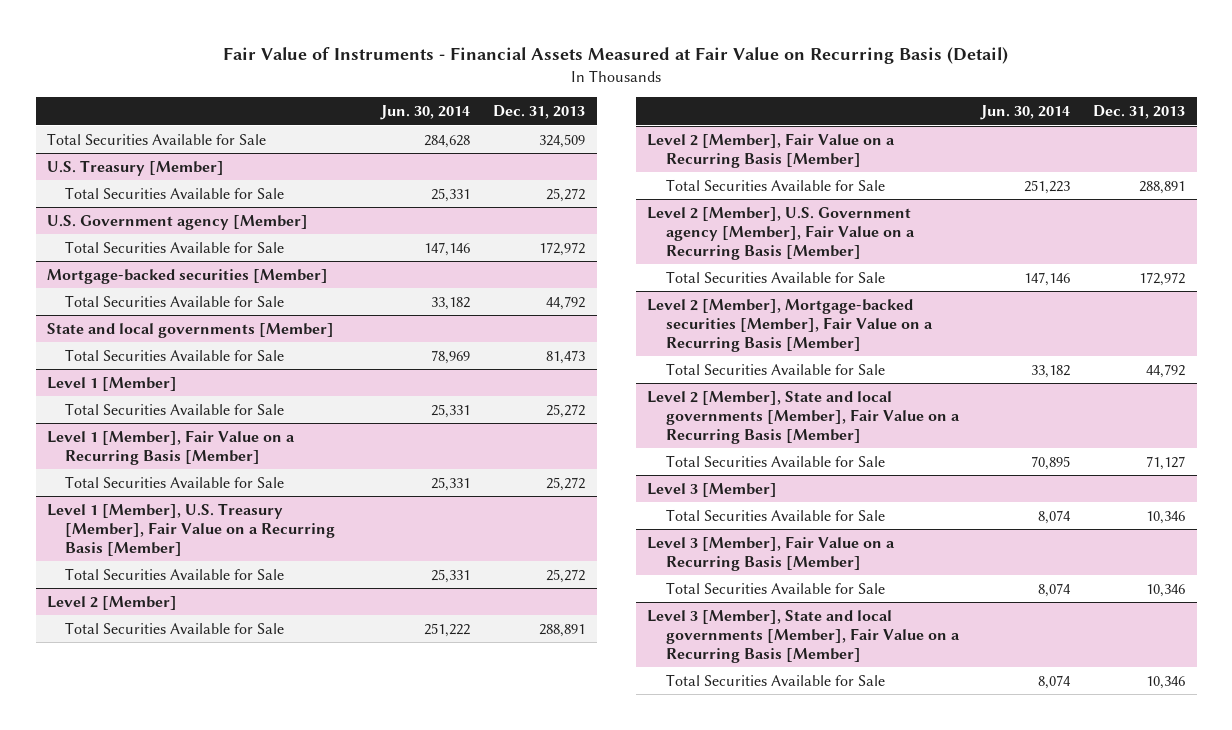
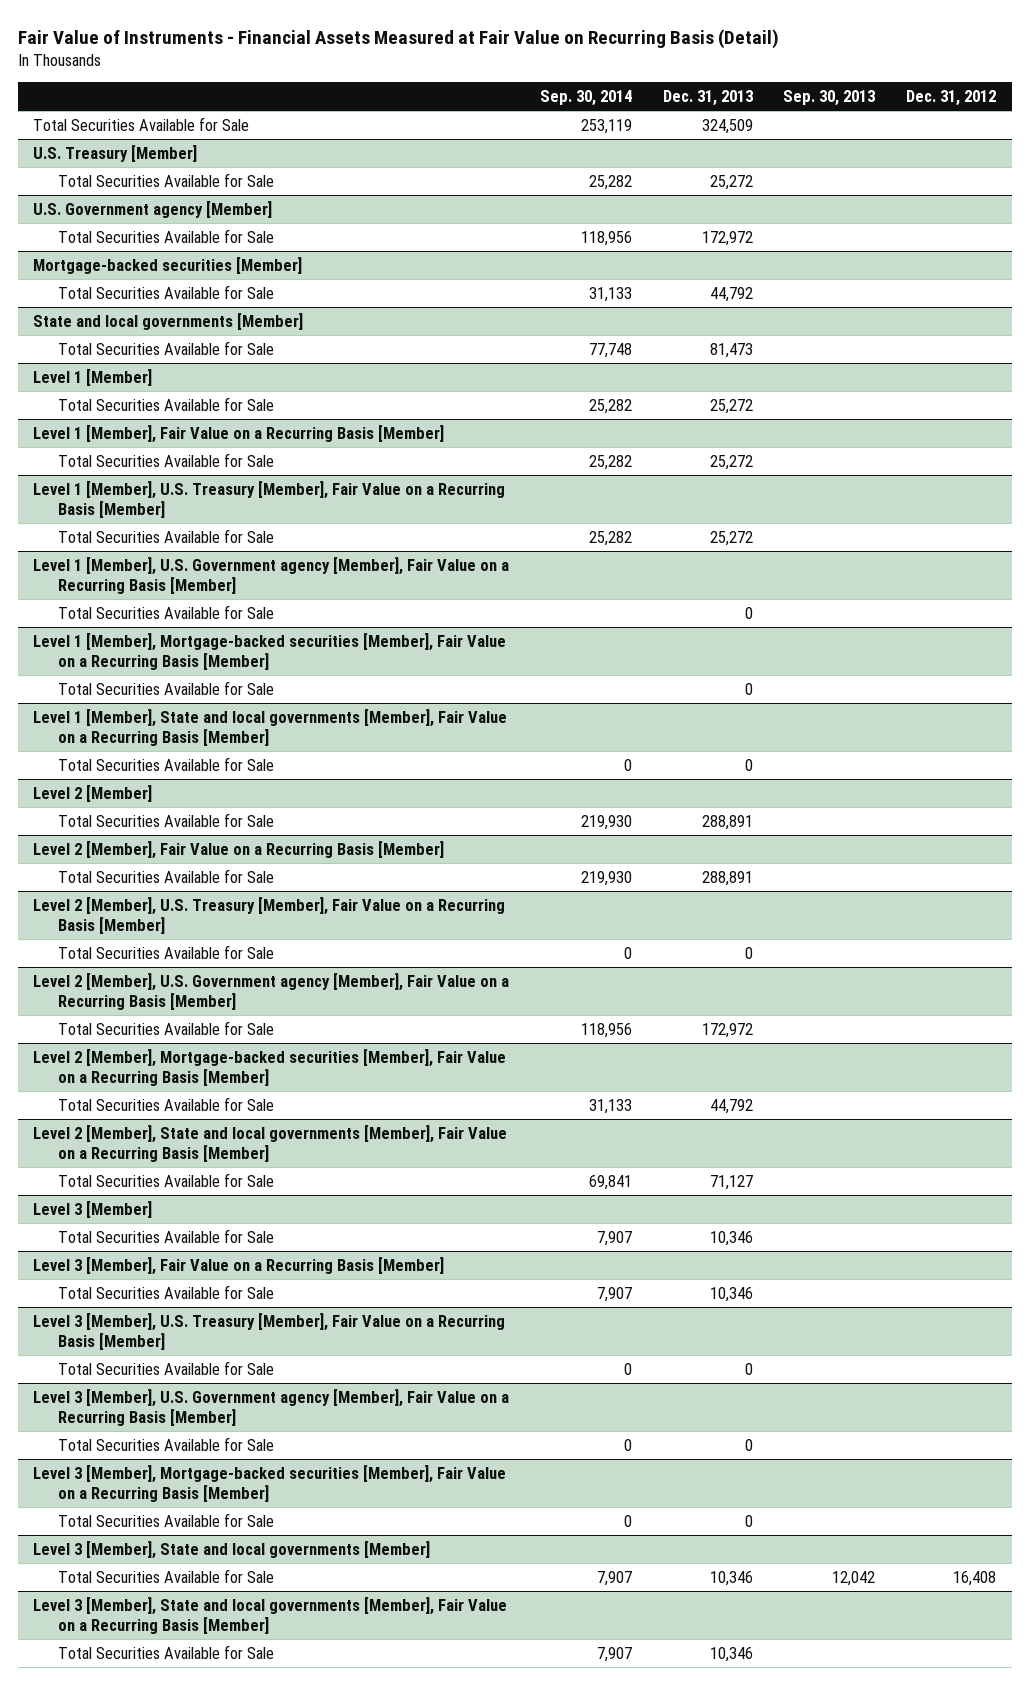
[380,105,471,121] Jun. 30, 2014 -> none
none -> [540,90,633,107] Sep. 30, 2014
none -> [783,90,876,107] Sep. 30, 2013
none -> [906,90,997,107] Dec. 31, 2012
none -> [33,556,510,594] Level 1 [Member], U.S. Government agency [Member], Fair Value on a Recurring Basis [Member]
none -> [58,604,275,619] Total Securities Available for Sale
none -> [33,632,507,670] Level 1 [Member], Mortgage-backed securities [Member], Fair Value on a Recurring Basis [Member]
none -> [58,680,275,695] Total Securities Available for Sale
none -> [33,708,508,746] Level 1 [Member], State and local governments [Member], Fair Value on a Recurring Basis [Member]
none -> [58,756,275,771] Total Securities Available for Sale
none -> [33,896,506,934] Level 2 [Member], U.S. Treasury [Member], Fair Value on a Recurring Basis [Member]
none -> [58,944,275,959] Total Securities Available for Sale
none -> [33,1312,506,1350] Level 3 [Member], U.S. Treasury [Member], Fair Value on a Recurring Basis [Member]
none -> [58,1360,275,1375] Total Securities Available for Sale
none -> [33,1388,510,1426] Level 3 [Member], U.S. Government agency [Member], Fair Value on a Recurring Basis [Member]
none -> [58,1436,275,1451] Total Securities Available for Sale
none -> [33,1464,507,1502] Level 3 [Member], Mortgage-backed securities [Member], Fair Value on a Recurring Basis [Member]
none -> [58,1512,275,1527] Total Securities Available for Sale
none -> [33,1540,431,1559] Level 3 [Member], State and local governments [Member]
none -> [58,1568,275,1583] Total Securities Available for Sale

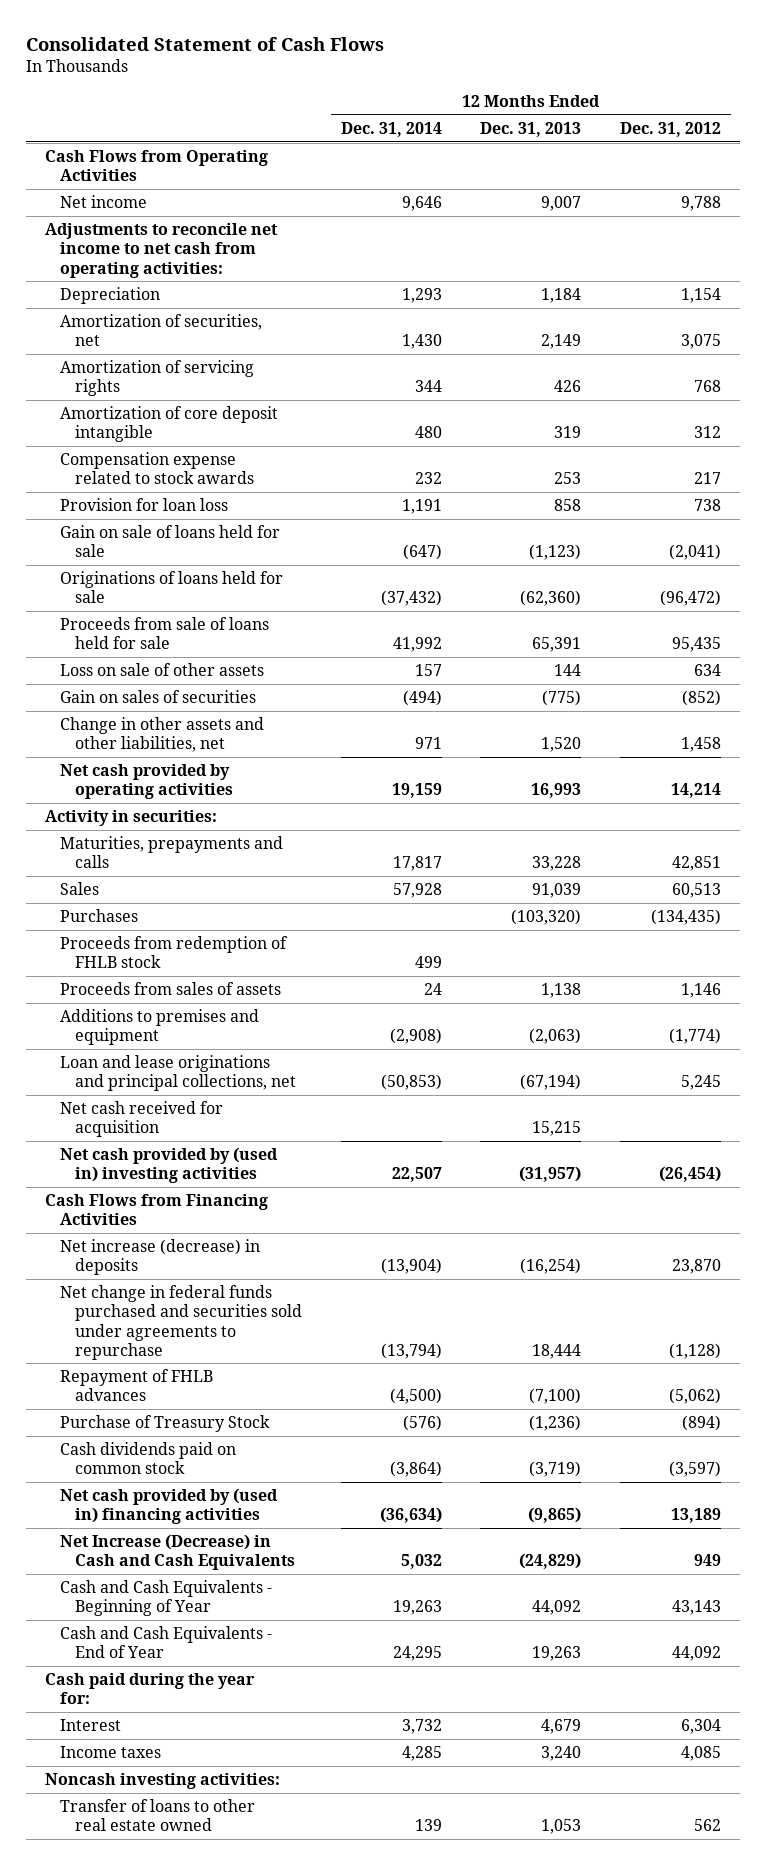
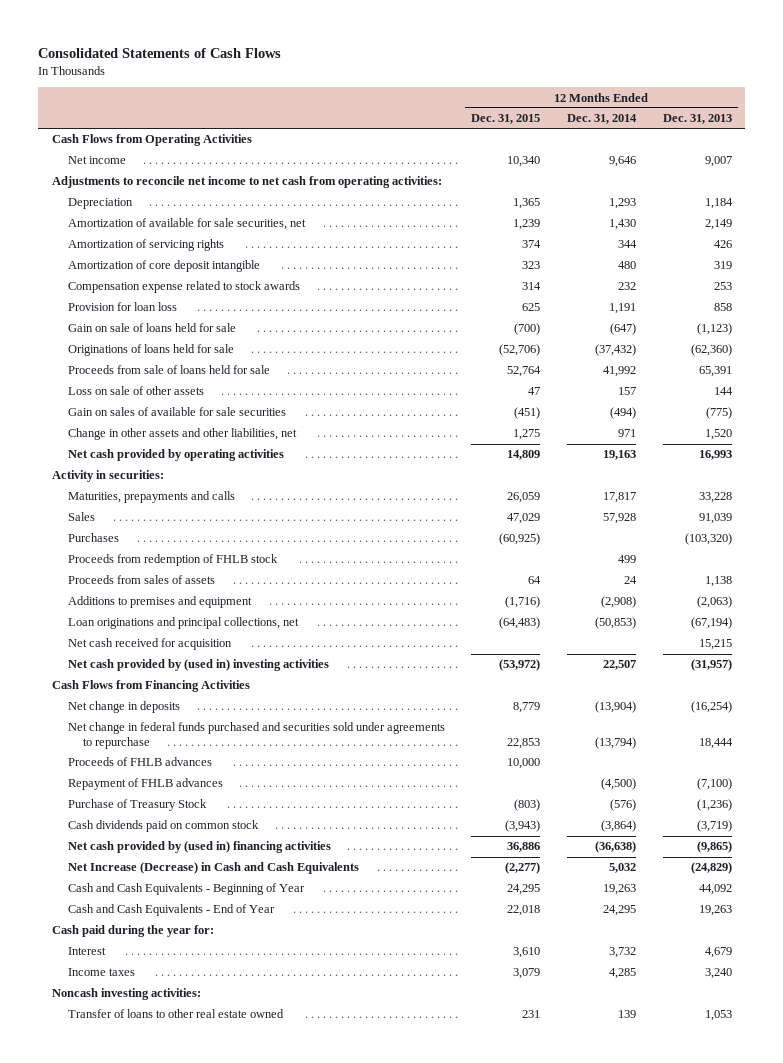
[25,36,384,51] Consolidated Statement of Cash Flows -> [38,47,282,58] Consolidated Statements of Cash Flows
[620,121,722,137] Dec. 31, 2012 -> none
none -> [471,114,541,125] Dec. 31, 2015
[60,314,263,347] Amortization of securities, net -> [67,218,306,231] Amortization of available for sale securities, net
[60,690,257,704] Gain on sales of securities -> [67,407,286,417] Gain on sales of available for sale securities
[391,783,442,799] 19,159 -> [602,450,636,461] 19,163
[60,1055,296,1092] Loan and lease originations and principal collections, net -> [67,617,299,630] Loan originations and principal collections, net
[60,1239,261,1276] Net increase (decrease) in deposits -> [67,701,180,714] Net change in deposits
none -> [67,757,212,767] Proceeds of FHLB advances
[379,1507,442,1524] (36,634) -> [594,841,636,854] (36,638)

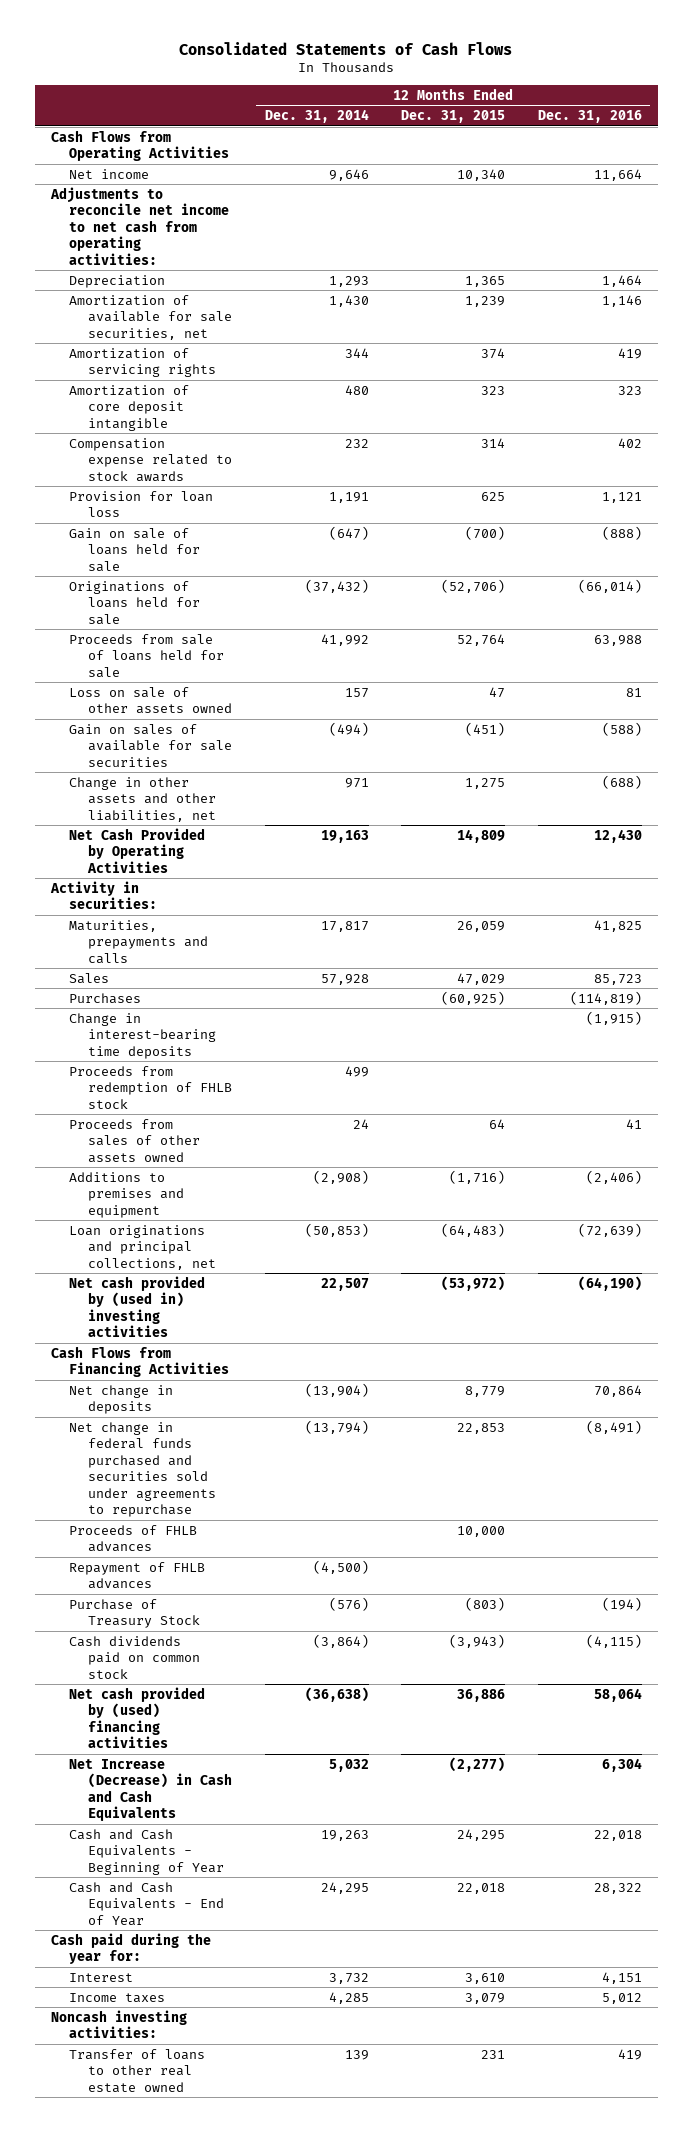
[662,114,732,125] Dec. 31, 2013 -> none
none -> [537,110,642,124] Dec. 31, 2016
[67,386,204,396] Loss on sale of other assets -> [69,686,233,715] Loss on sale of other assets owned
[67,449,284,462] Net cash provided by operating activities -> [69,827,206,873] Net Cash Provided by Operating Activities
none -> [69,1012,217,1059] Change in interest-bearing time deposits
[67,575,215,585] Proceeds from sales of assets -> [69,1118,201,1163] Proceeds from sales of other assets owned
[67,638,232,651] Net cash received for acquisition -> none
[67,841,331,854] Net cash provided by (used in) financing activities -> [69,1686,206,1749] Net cash provided by (used) financing activities

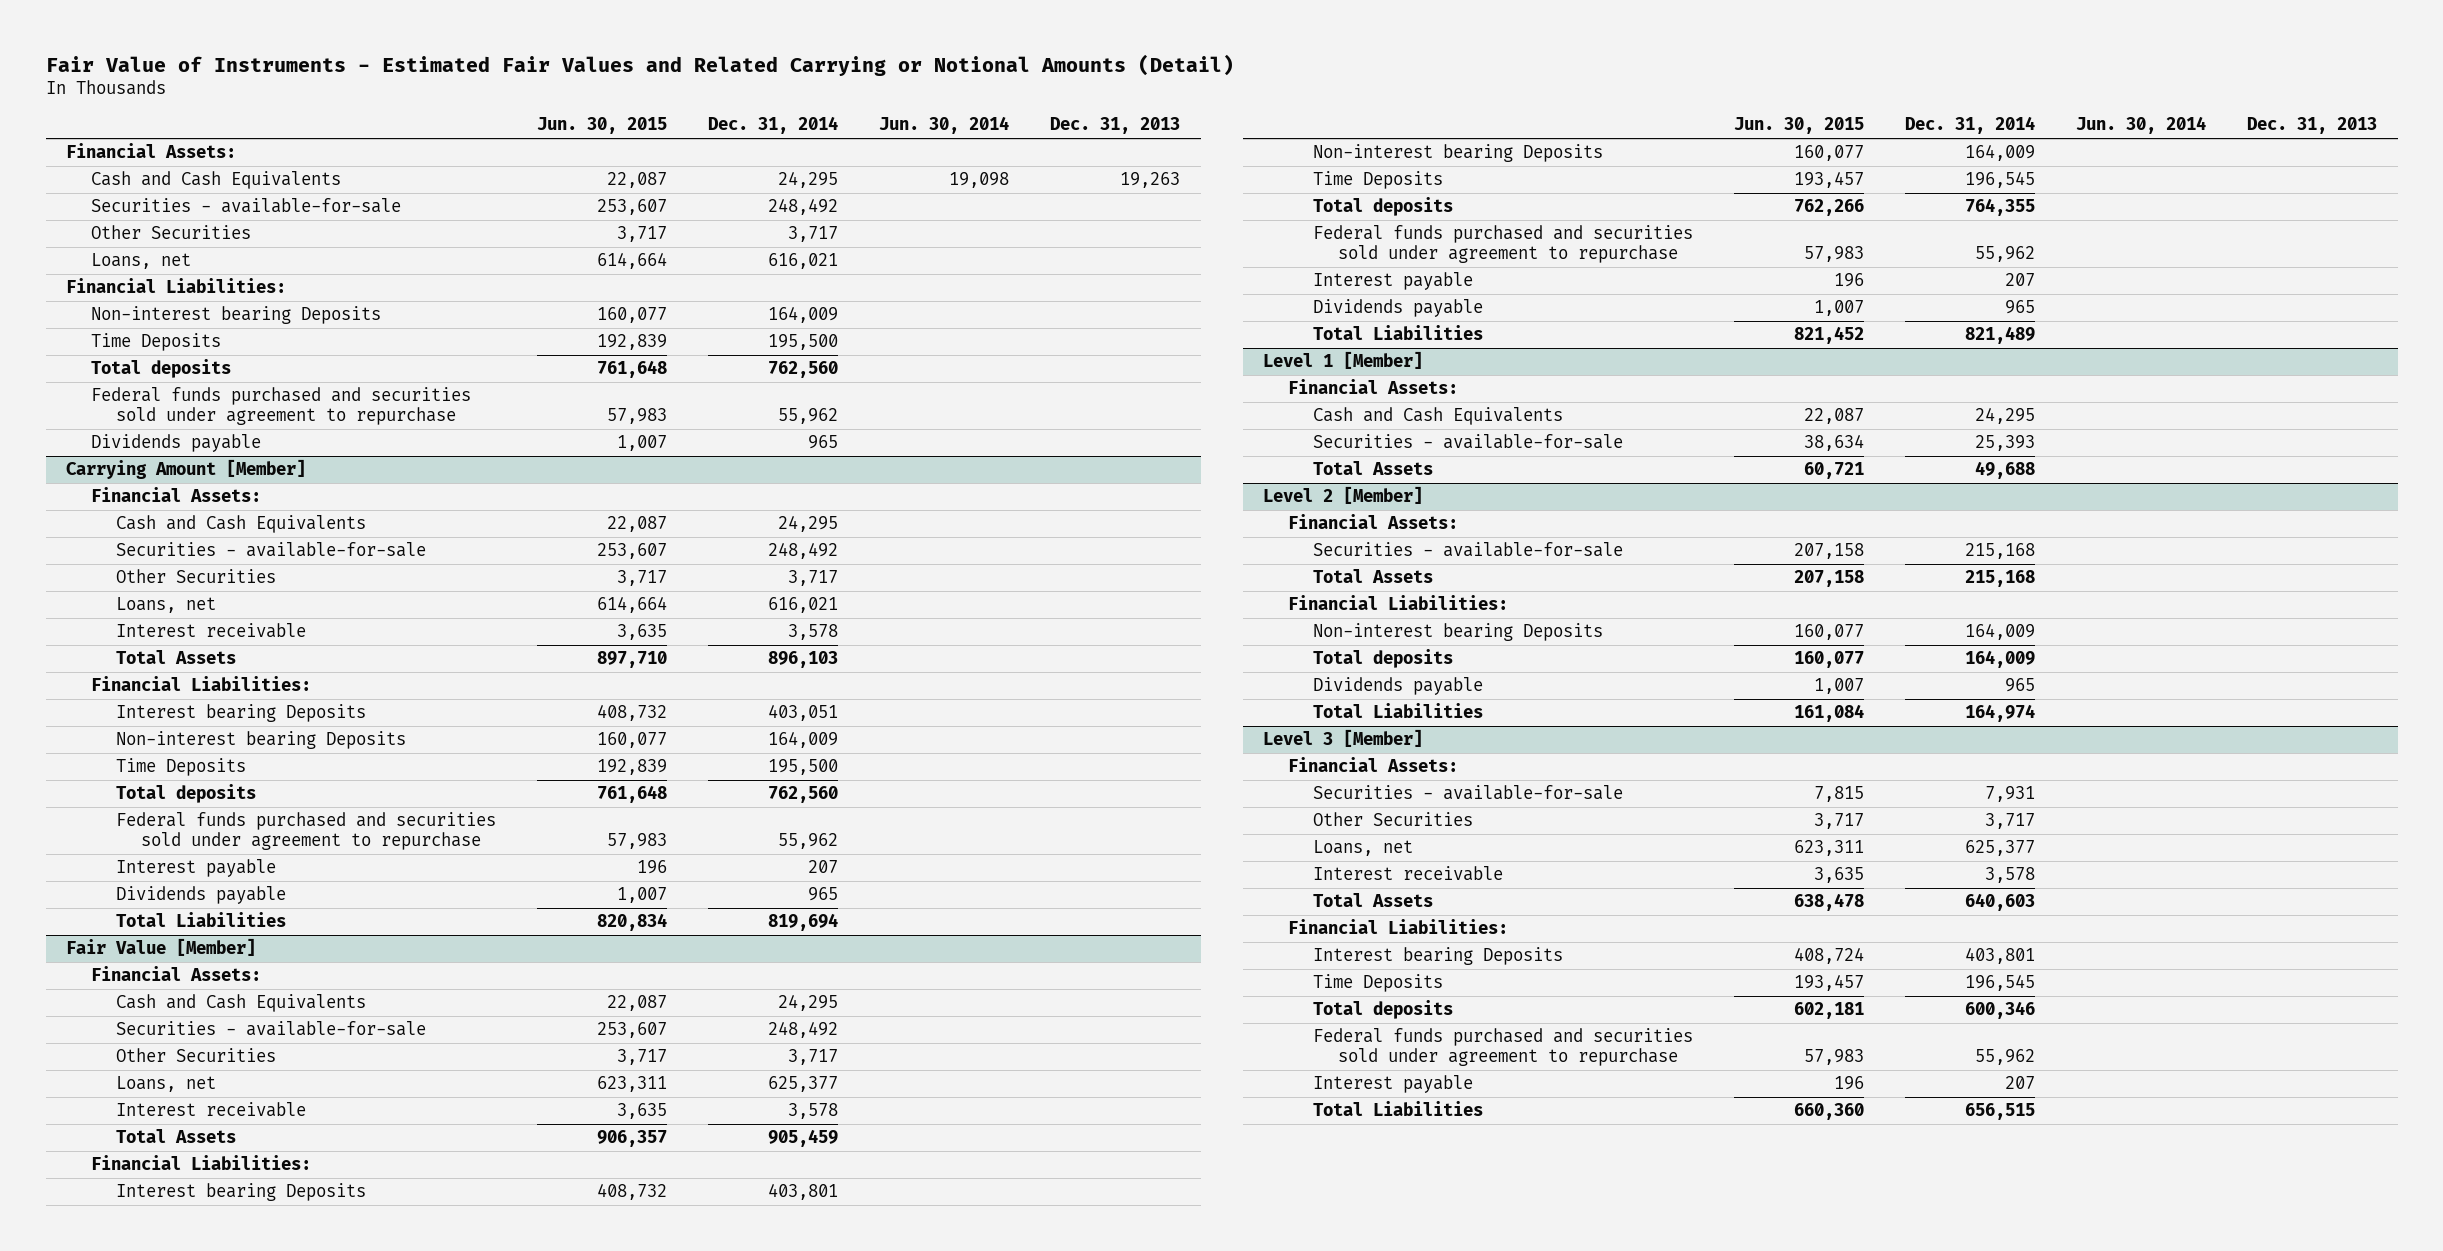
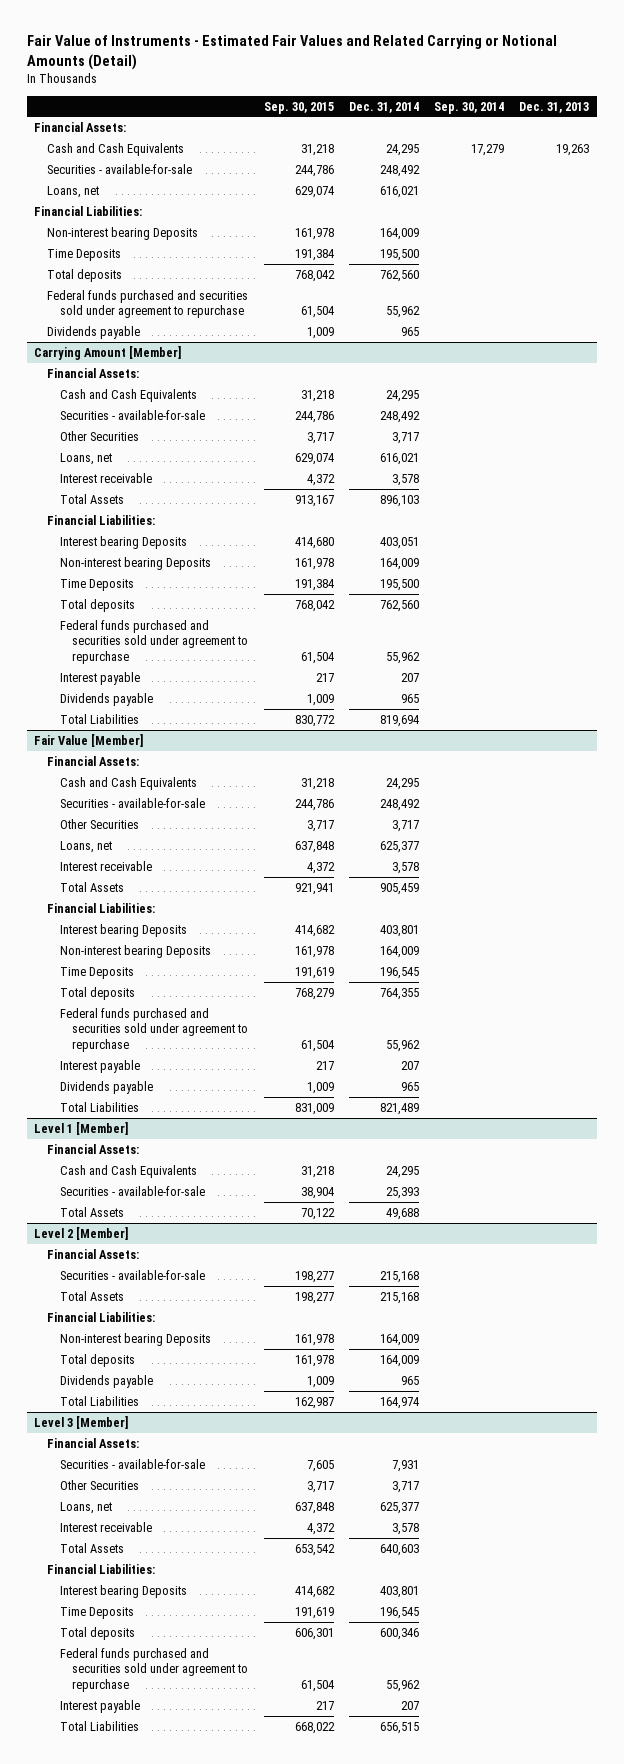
[537,117,668,135] Jun. 30, 2015 -> none
[879,116,1010,135] Jun. 30, 2014 -> none
none -> [263,101,334,114] Sep. 30, 2015
none -> [434,101,505,114] Sep. 30, 2014
[91,225,252,240] Other Securities -> none

